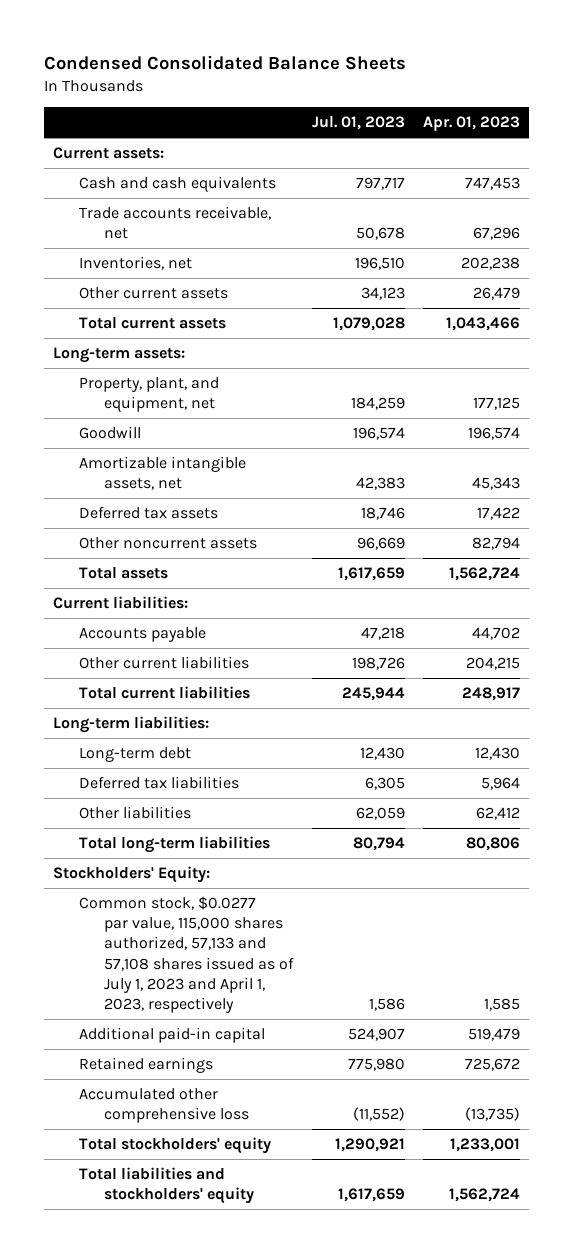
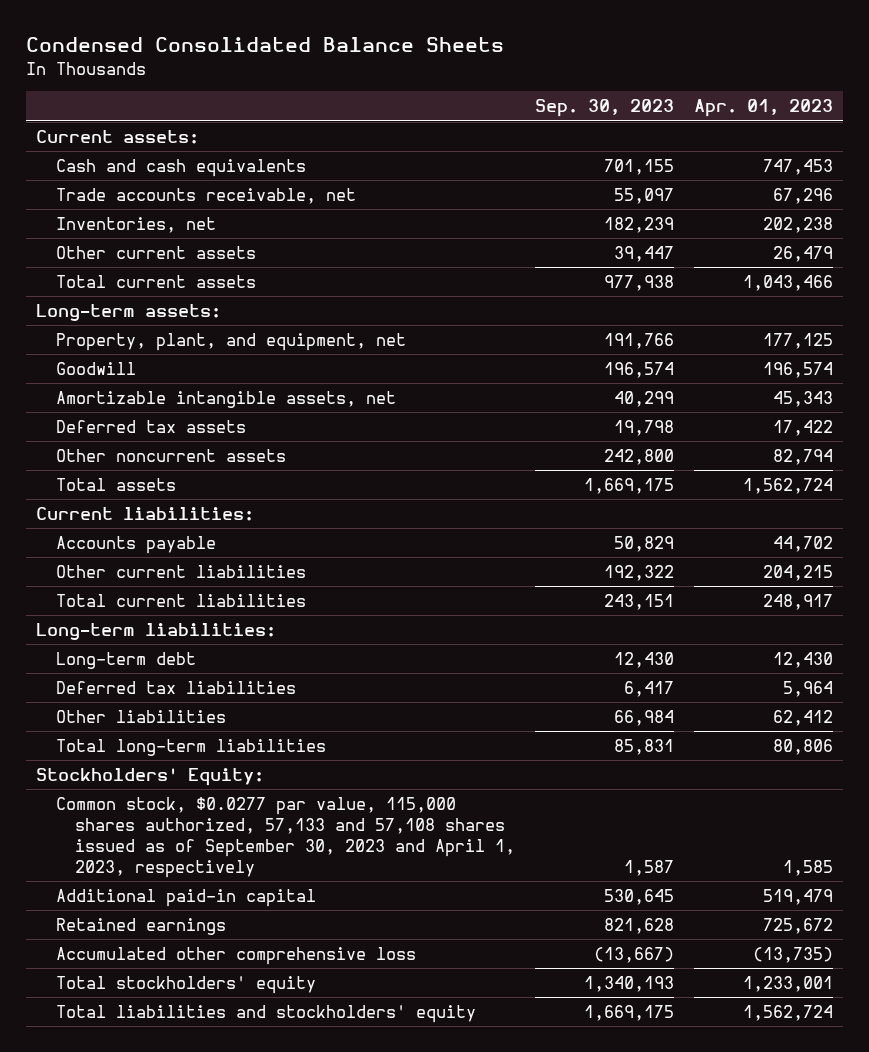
[311,116,405,131] Jul. 01, 2023 -> none
none -> [534,99,674,118] Sep. 30, 2023
[78,896,295,1014] Common stock, $0.0277 par value, 115,000 shares authorized, 57,133 and 57,108 shares issued as of July 1, 2023 and April 1, 2023, respectively -> [55,796,515,879] Common stock, $0.0277 par value, 115,000 shares authorized, 57,133 and 57,108 shares issued as of September 30, 2023 and April 1, 2023, respectively

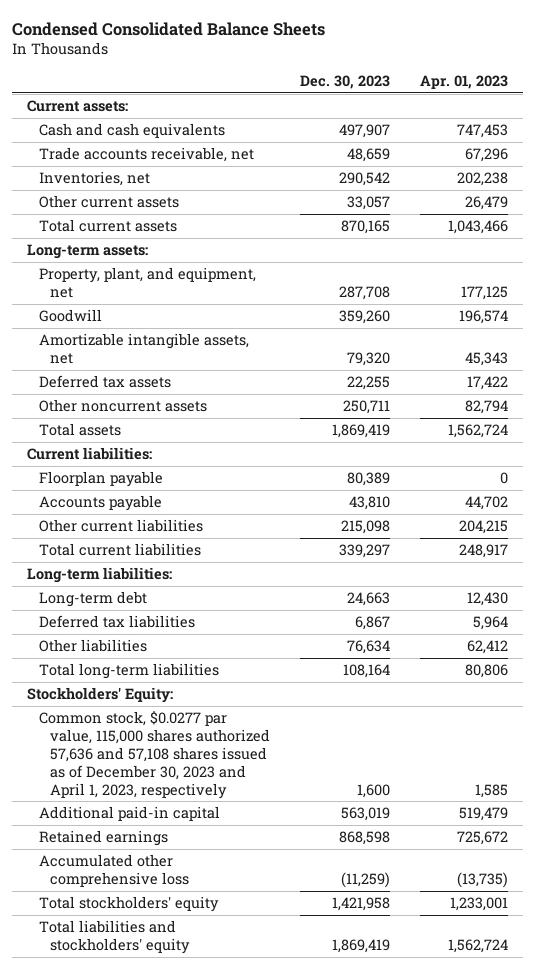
[534,99,674,118] Sep. 30, 2023 -> none
none -> [300,74,391,89] Dec. 30, 2023
none -> [38,471,163,488] Floorplan payable
[55,796,515,879] Common stock, $0.0277 par value, 115,000 shares authorized, 57,133 and 57,108 shares issued as of September 30, 2023 and April 1, 2023, respectively -> [38,711,270,799] Common stock, $0.0277 par value, 115,000 shares authorized 57,636 and 57,108 shares issued as of December 30, 2023 and April 1, 2023, respectively

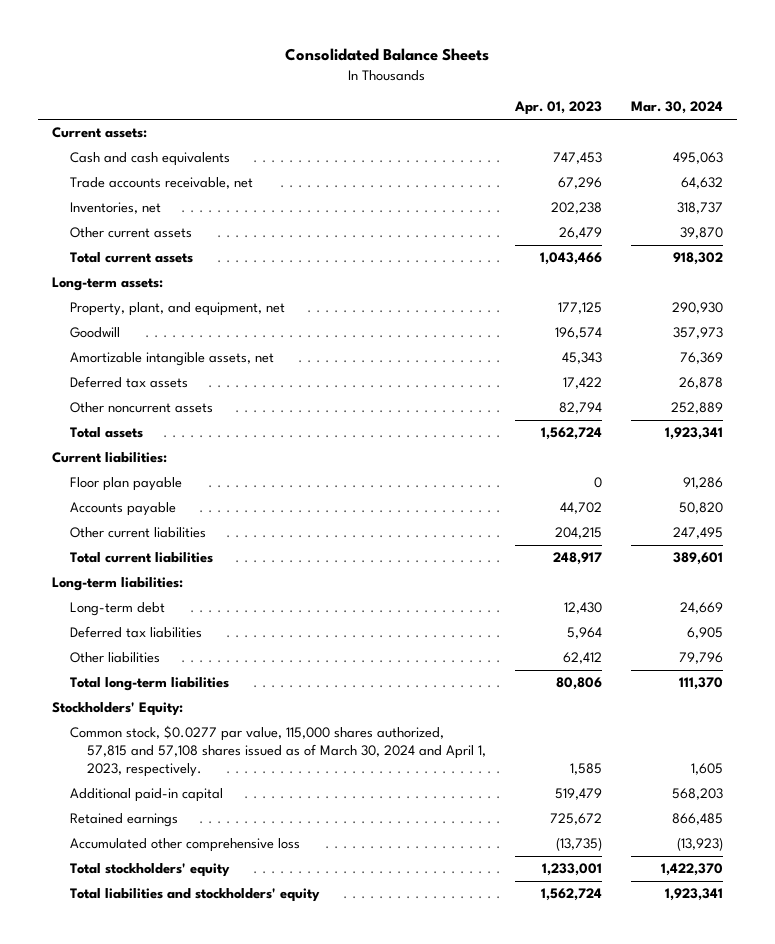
[12,21,326,36] Condensed Consolidated Balance Sheets -> [285,48,490,62] Consolidated Balance Sheets
[300,74,391,89] Dec. 30, 2023 -> none
none -> [630,101,723,115] Mar. 30, 2024
[38,471,163,488] Floorplan payable -> [69,477,182,492] Floor plan payable
[38,711,270,799] Common stock, $0.0277 par value, 115,000 shares authorized 57,636 and 57,108 shares issued as of December 30, 2023 and April 1, 2023, respectively -> [69,725,487,778] Common stock, $0.0277 par value, 115,000 shares authorized, 57,815 and 57,108 shares issued as of March 30, 2024 and April 1, 2023, respectively.

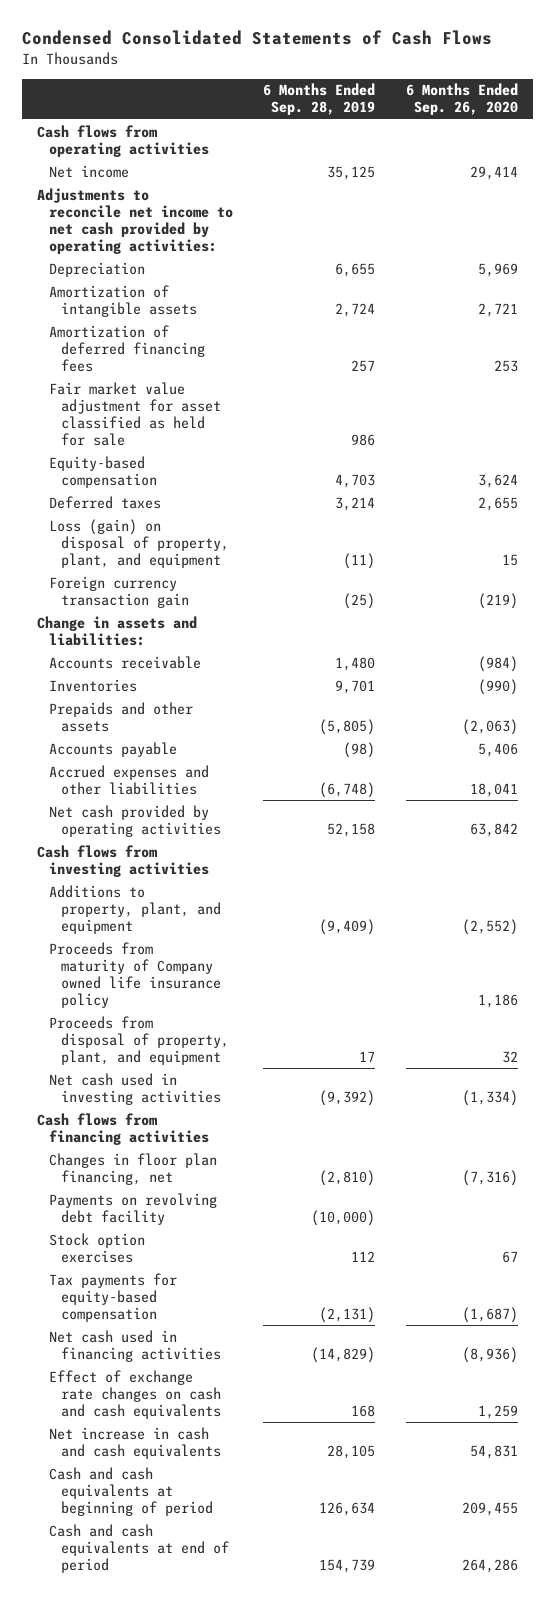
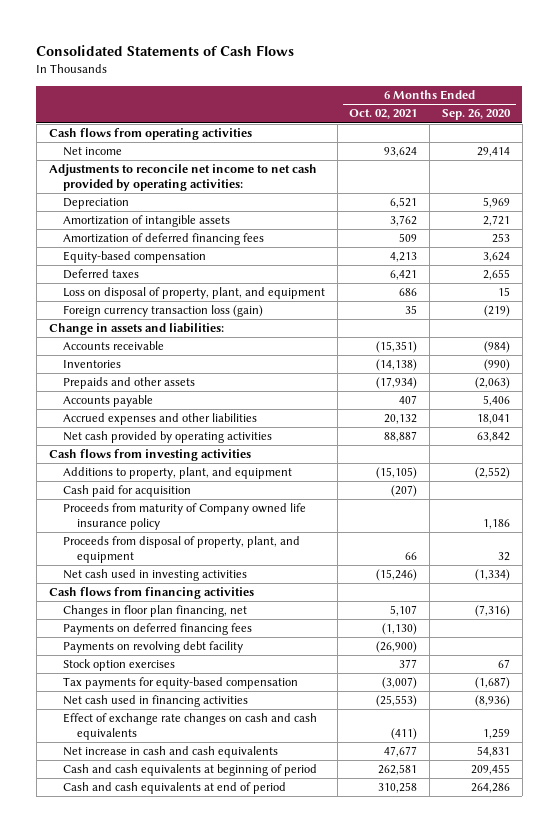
[21,30,492,46] Condensed Consolidated Statements of Cash Flows -> [36,45,295,57] Consolidated Statements of Cash Flows
[263,83,376,116] 6 Months Ended Sep. 28, 2019 -> none
none -> [349,109,418,120] Oct. 02, 2021
[48,381,221,446] Fair market value adjustment for asset classified as held for sale -> none
[48,518,229,568] Loss (gain) on disposal of property, plant, and equipment -> [62,287,325,300] Loss on disposal of property, plant, and equipment
[48,575,189,608] Foreign currency transaction gain -> [62,305,263,318] Foreign currency transaction loss (gain)
none -> [62,485,191,498] Cash paid for acquisition
none -> [62,623,252,636] Payments on deferred financing fees

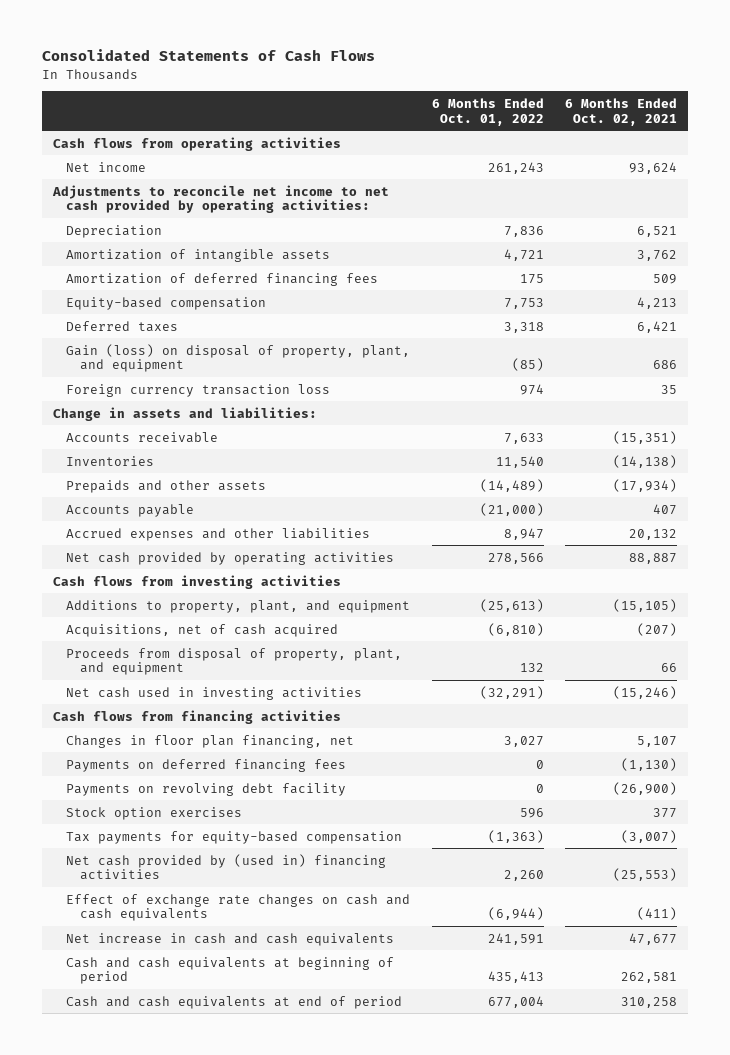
[441,109,511,121] Sep. 26, 2020 -> none
none -> [431,97,544,126] 6 Months Ended Oct. 01, 2022
[62,287,325,300] Loss on disposal of property, plant, and equipment -> [66,343,411,373] Gain (loss) on disposal of property, plant, and equipment
[62,305,263,318] Foreign currency transaction loss (gain) -> [66,383,331,397] Foreign currency transaction loss
[62,485,191,498] Cash paid for acquisition -> none
[62,503,306,531] Proceeds from maturity of Company owned life insurance policy -> none
none -> [66,623,339,637] Acquisitions, net of cash acquired
[62,695,248,708] Net cash used in financing activities -> [66,853,387,881] Net cash provided by (used in) financing activities

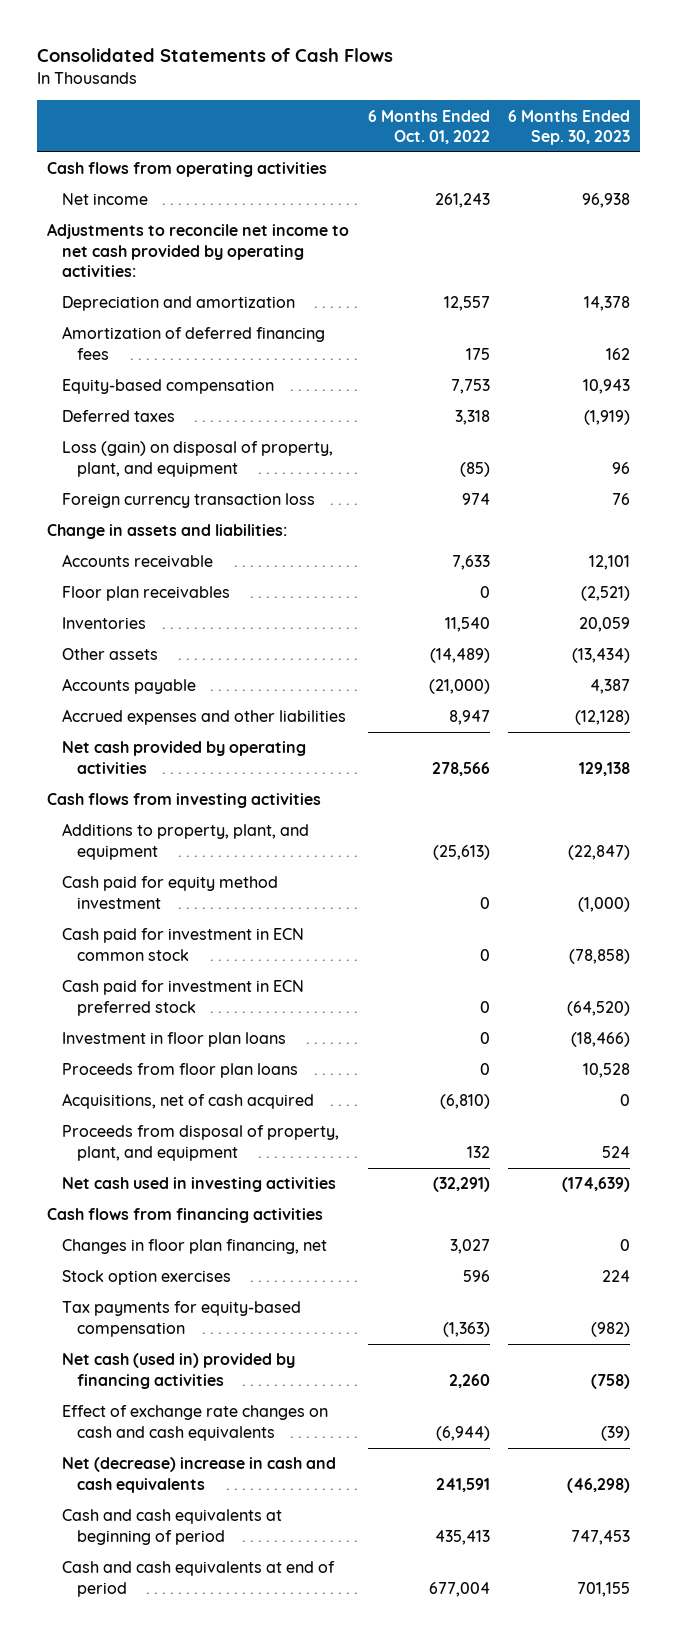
[565,97,678,126] 6 Months Ended Oct. 02, 2021 -> none
none -> [508,109,631,145] 6 Months Ended Sep. 30, 2023
[66,224,163,238] Depreciation -> none
[66,248,331,262] Amortization of intangible assets -> none
none -> [61,296,295,312] Depreciation and amortization
[66,343,411,373] Gain (loss) on disposal of property, plant, and equipment -> [61,441,333,477] Loss (gain) on disposal of property, plant, and equipment
none -> [61,586,230,602] Floor plan receivables
[66,479,267,493] Prepaids and other assets -> [61,648,158,661] Other assets
none -> [61,876,278,909] Cash paid for equity method investment
none -> [61,928,304,961] Cash paid for investment in ECN common stock
none -> [61,980,304,1016] Cash paid for investment in ECN preferred stock
none -> [61,1032,286,1048] Investment in floor plan loans
none -> [61,1063,298,1079] Proceeds from floor plan loans
[66,758,347,772] Payments on deferred financing fees -> none
[66,782,347,796] Payments on revolving debt facility -> none
[66,853,387,881] Net cash provided by (used in) financing activities -> [61,1353,295,1389] Net cash (used in) provided by financing activities
[66,932,395,946] Net increase in cash and cash equivalents -> [61,1457,336,1493] Net (decrease) increase in cash and cash equivalents

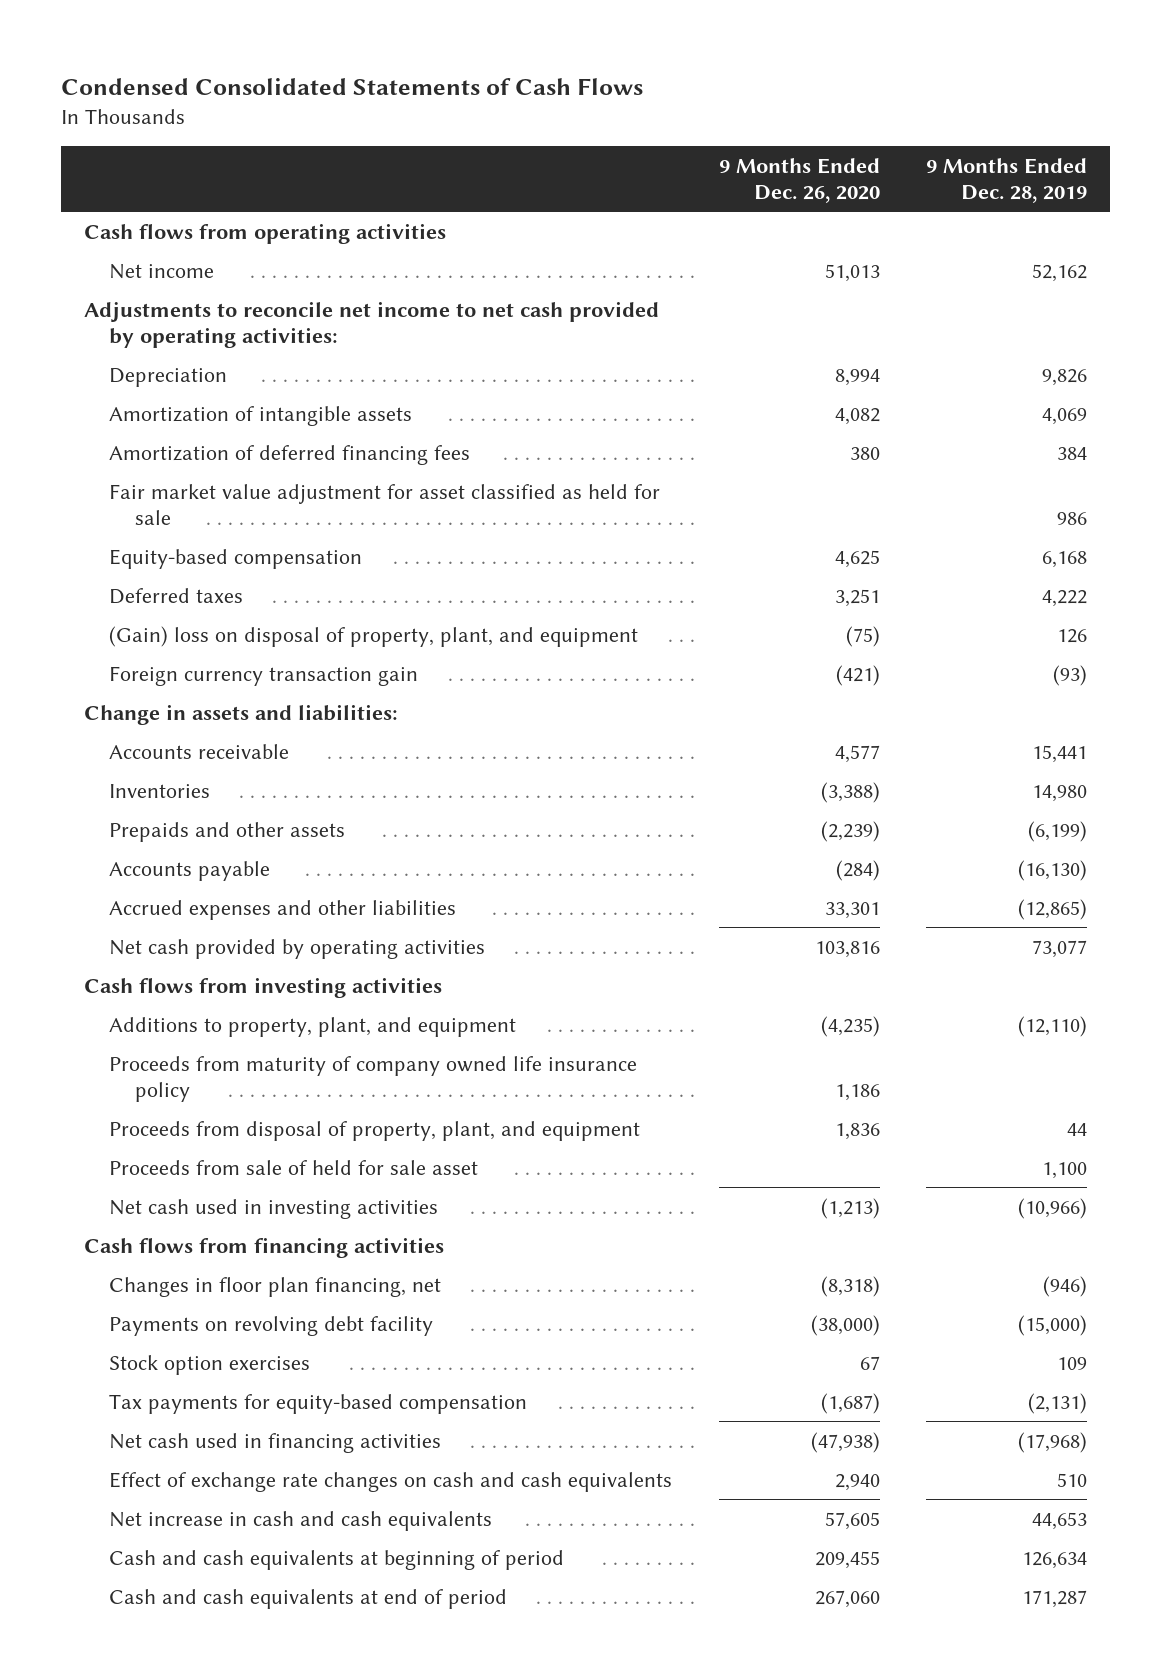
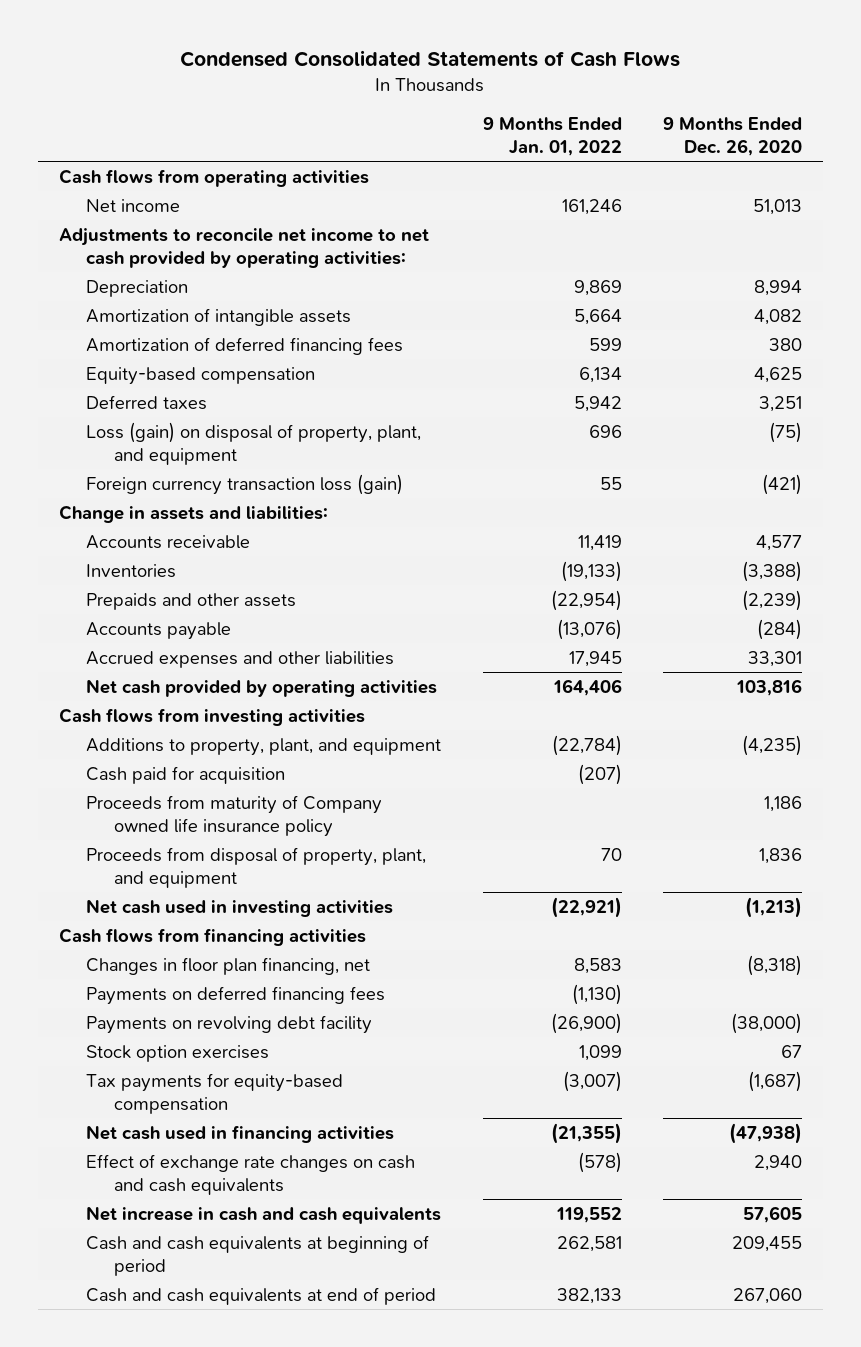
[926,158,1088,203] 9 Months Ended Dec. 28, 2019 -> none
none -> [482,117,622,157] 9 Months Ended Jan. 01, 2022
[109,483,661,525] Fair market value adjustment for asset classified as held for sale -> none
[109,625,639,647] (Gain) loss on disposal of property, plant, and equipment -> [86,421,422,465] Loss (gain) on disposal of property, plant, and equipment
[109,665,419,686] Foreign currency transaction gain -> [86,473,404,495] Foreign currency transaction loss (gain)
none -> [86,765,286,784] Cash paid for acquisition
[109,1055,638,1102] Proceeds from maturity of company owned life insurance policy -> [86,794,383,837] Proceeds from maturity of Company owned life insurance policy
[109,1159,479,1175] Proceeds from sale of held for sale asset -> none
none -> [86,985,386,1005] Payments on deferred financing fees

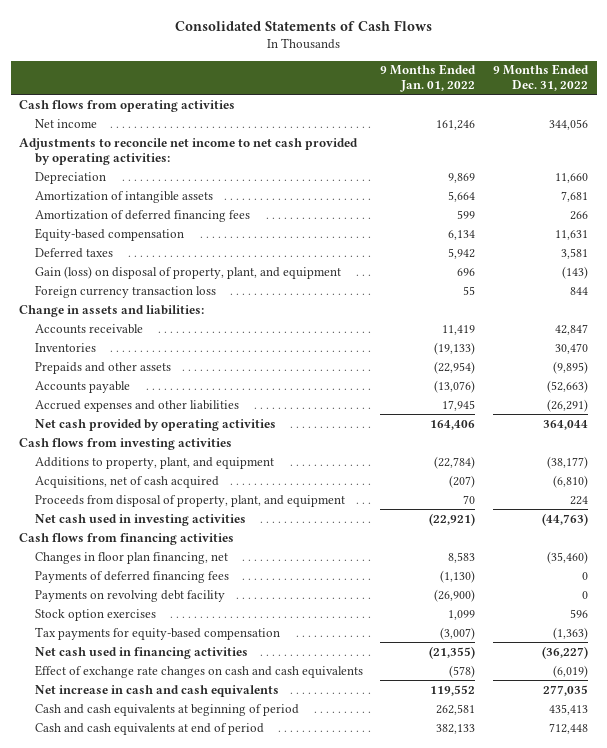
[180,50,681,68] Condensed Consolidated Statements of Cash Flows -> [174,19,432,31] Consolidated Statements of Cash Flows
[662,117,802,157] 9 Months Ended Dec. 26, 2020 -> none
none -> [492,64,589,92] 9 Months Ended Dec. 31, 2022
[86,421,422,465] Loss (gain) on disposal of property, plant, and equipment -> [34,265,341,279] Gain (loss) on disposal of property, plant, and equipment
[86,473,404,495] Foreign currency transaction loss (gain) -> [34,284,216,298] Foreign currency transaction loss
[86,765,286,784] Cash paid for acquisition -> none
[86,794,383,837] Proceeds from maturity of Company owned life insurance policy -> none
none -> [34,475,219,488] Acquisitions, net of cash acquired
[86,985,386,1005] Payments on deferred financing fees -> [34,570,229,583] Payments of deferred financing fees

